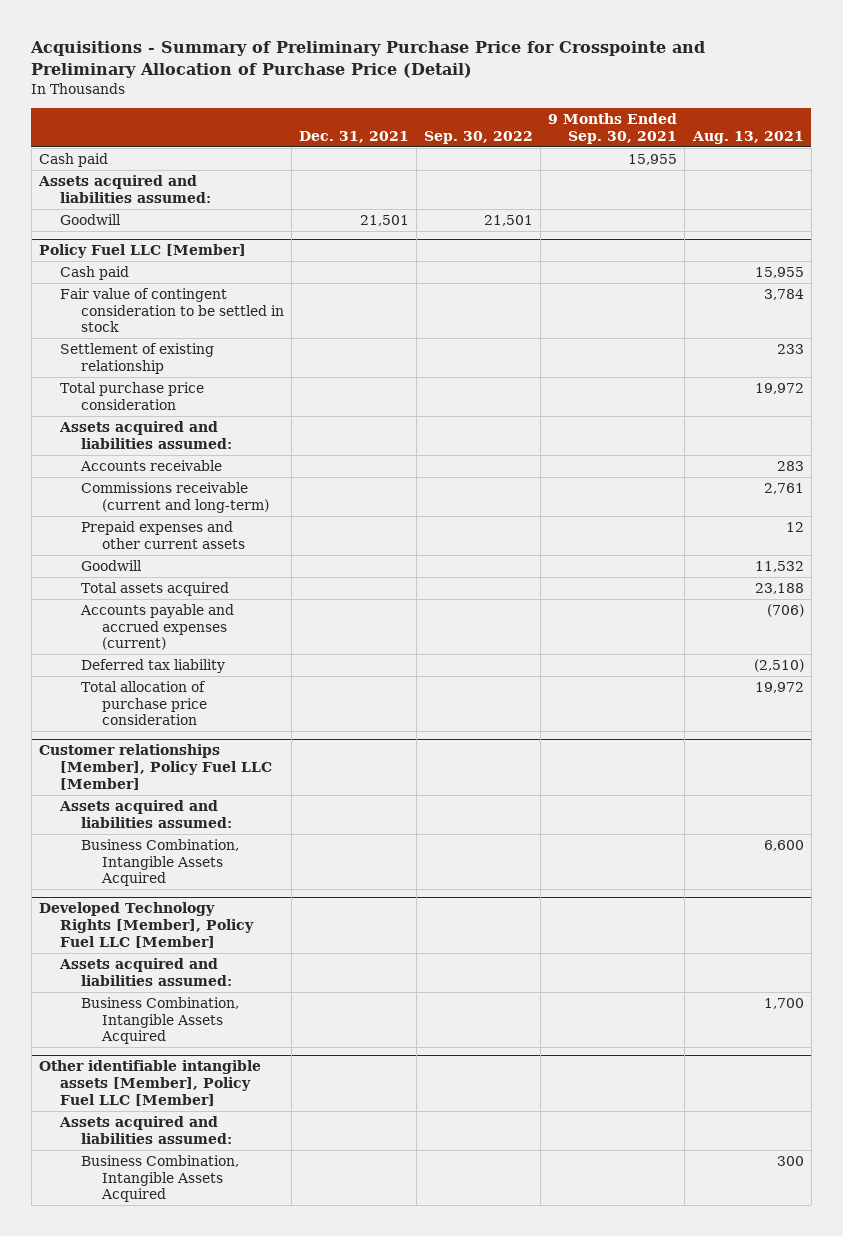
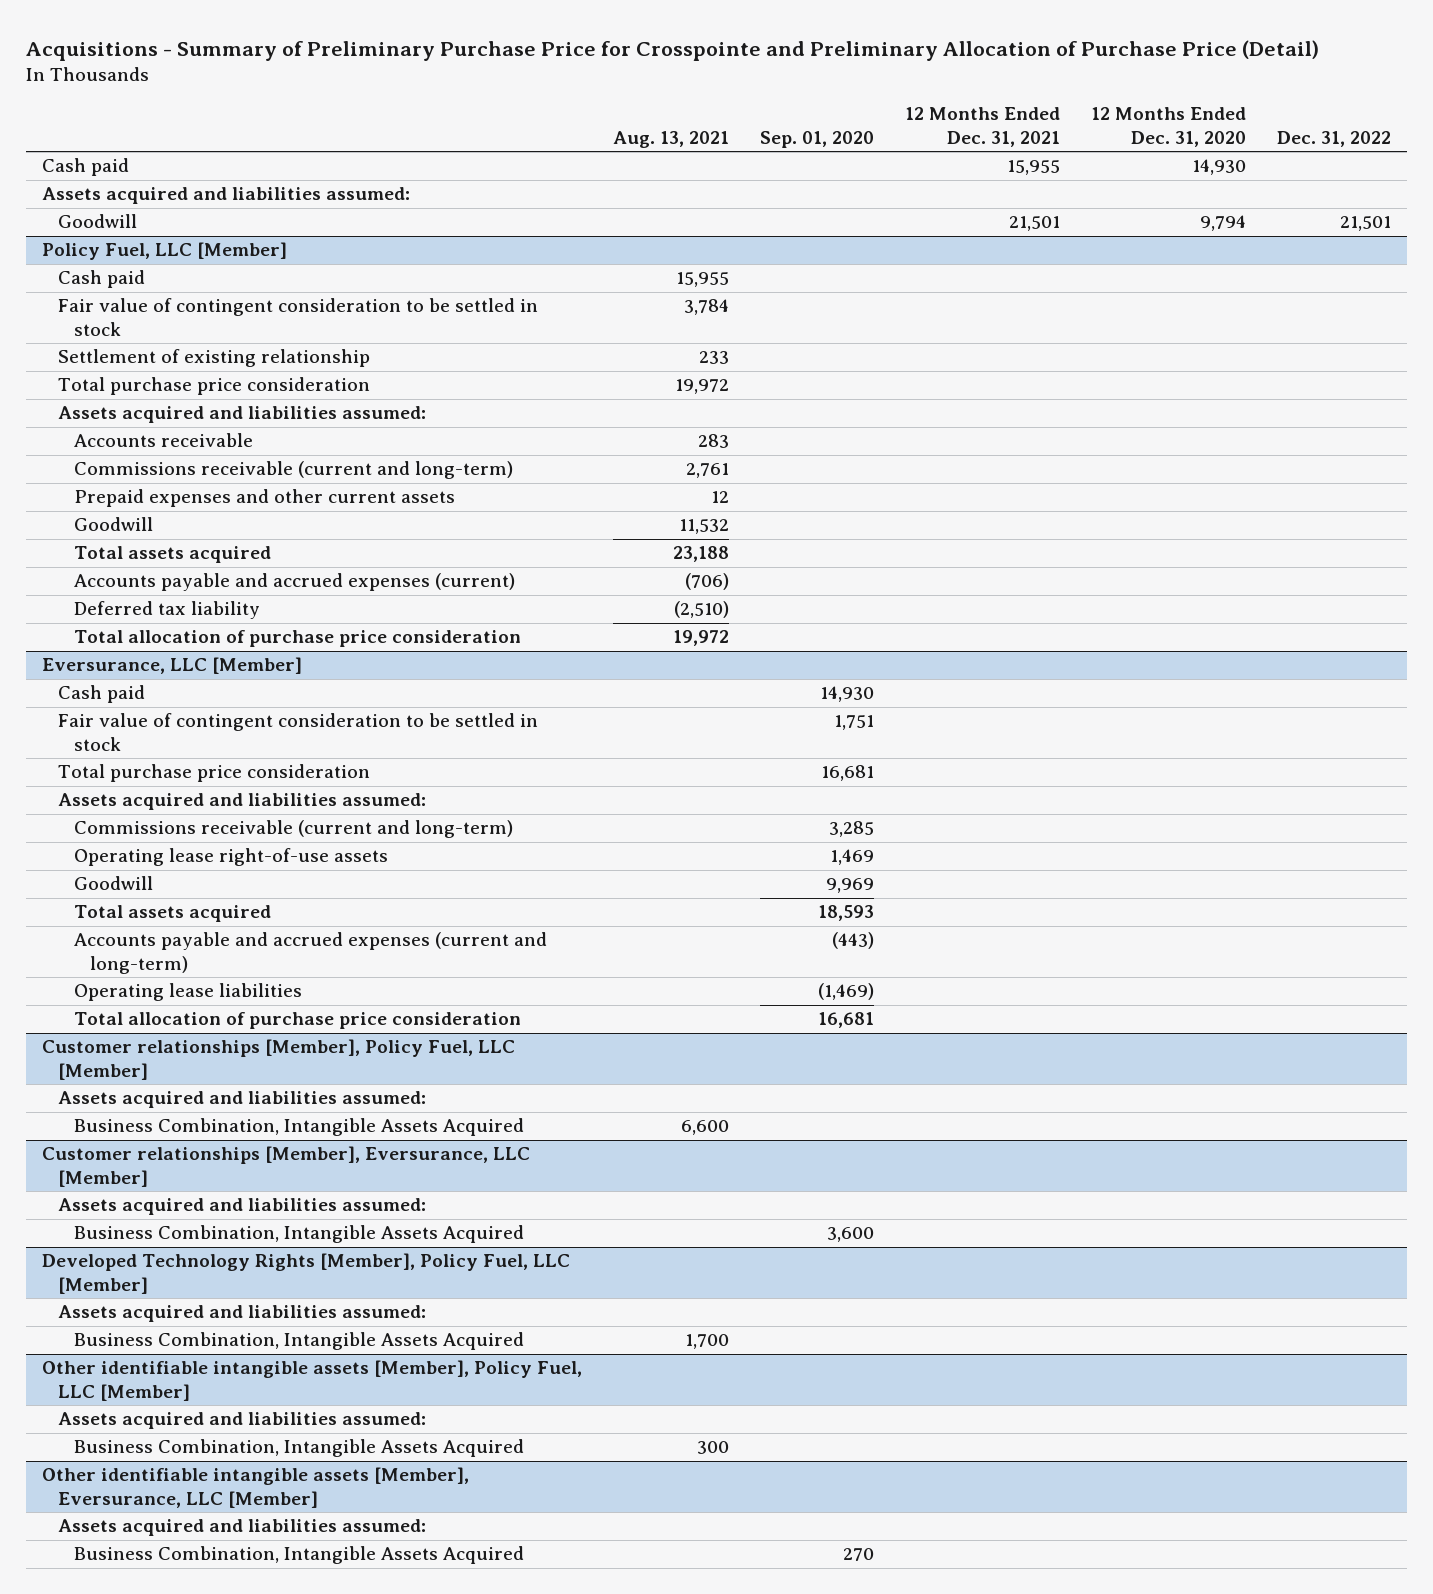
[298,130,409,143] Dec. 31, 2021 -> none
[424,130,534,144] Sep. 30, 2022 -> none
[548,113,678,144] 9 Months Ended Sep. 30, 2021 -> none
none -> [760,130,875,148] Sep. 01, 2020
none -> [905,107,1061,147] 12 Months Ended Dec. 31, 2021
none -> [1091,107,1247,147] 12 Months Ended Dec. 31, 2020
none -> [1277,130,1392,147] Dec. 31, 2022
[38,244,246,259] Policy Fuel LLC [Member] -> [41,242,287,261] Policy Fuel, LLC [Member]
none -> [41,657,302,675] Eversurance, LLC [Member]
none -> [58,685,146,704] Cash paid
none -> [58,713,539,751] Fair value of contingent consideration to be settled in stock
none -> [58,764,371,783] Total purchase price consideration
none -> [58,793,427,811] Assets acquired and liabilities assumed:
none -> [74,820,514,839] Commissions receivable (current and long-term)
none -> [74,848,389,867] Operating lease right-of-use assets
none -> [74,876,154,891] Goodwill
none -> [74,905,272,923] Total assets acquired
none -> [74,932,548,974] Accounts payable and accrued expenses (current and long-term)
none -> [74,983,303,1002] Operating lease liabilities
none -> [74,1012,522,1030] Total allocation of purchase price consideration
[38,744,272,790] Customer relationships [Member], Policy Fuel LLC [Member] -> [41,1039,515,1080] Customer relationships [Member], Policy Fuel, LLC [Member]
none -> [41,1146,530,1187] Customer relationships [Member], Eversurance, LLC [Member]
none -> [58,1198,427,1216] Assets acquired and liabilities assumed:
none -> [74,1225,525,1244] Business Combination, Intangible Assets Acquired
[38,902,254,948] Developed Technology Rights [Member], Policy Fuel LLC [Member] -> [41,1253,570,1294] Developed Technology Rights [Member], Policy Fuel, LLC [Member]
[38,1060,261,1106] Other identifiable intangible assets [Member], Policy Fuel LLC [Member] -> [41,1360,582,1401] Other identifiable intangible assets [Member], Policy Fuel, LLC [Member]
none -> [41,1467,469,1508] Other identifiable intangible assets [Member], Eversurance, LLC [Member]
none -> [58,1519,427,1537] Assets acquired and liabilities assumed:
none -> [74,1546,525,1565] Business Combination, Intangible Assets Acquired

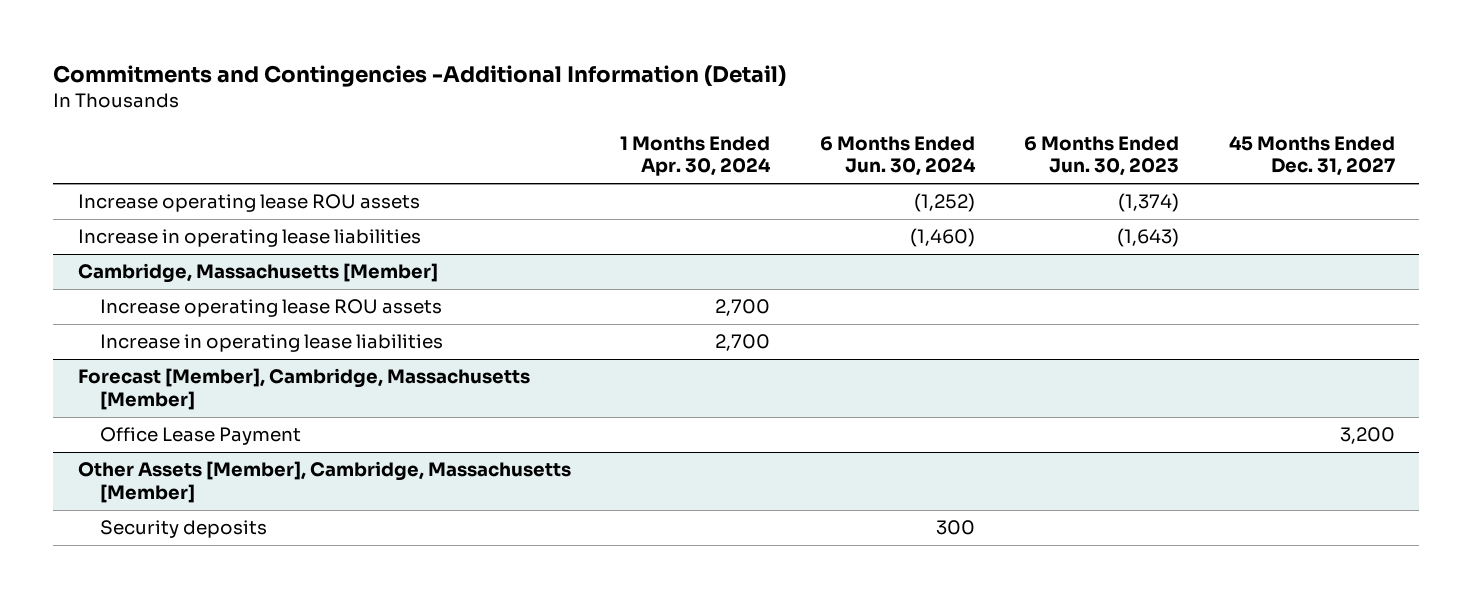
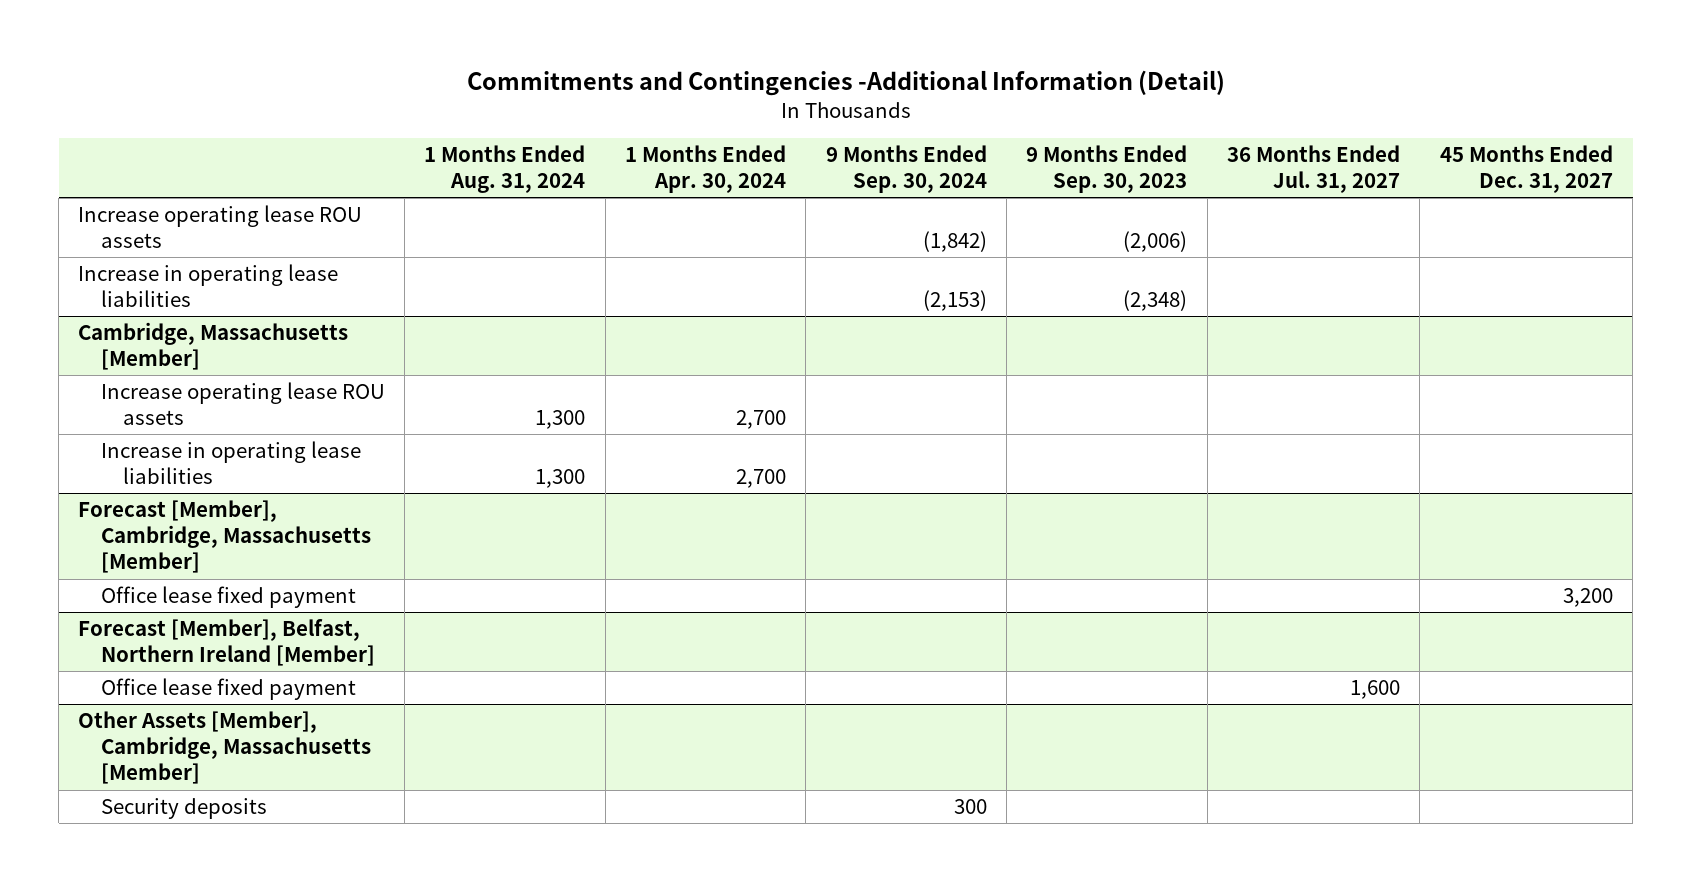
[819,135,976,177] 6 Months Ended Jun. 30, 2024 -> none
[1024,135,1180,177] 6 Months Ended Jun. 30, 2023 -> none
none -> [424,144,586,194] 1 Months Ended Aug. 31, 2024
none -> [825,144,987,194] 9 Months Ended Sep. 30, 2024
none -> [1026,144,1188,194] 9 Months Ended Sep. 30, 2023
none -> [1227,144,1401,194] 36 Months Ended Jul. 31, 2027
[100,427,302,446] Office Lease Payment -> [100,586,356,609] Office lease fixed payment
none -> [78,619,375,667] Forecast [Member], Belfast, Northern Ireland [Member]
none -> [100,678,356,701] Office lease fixed payment

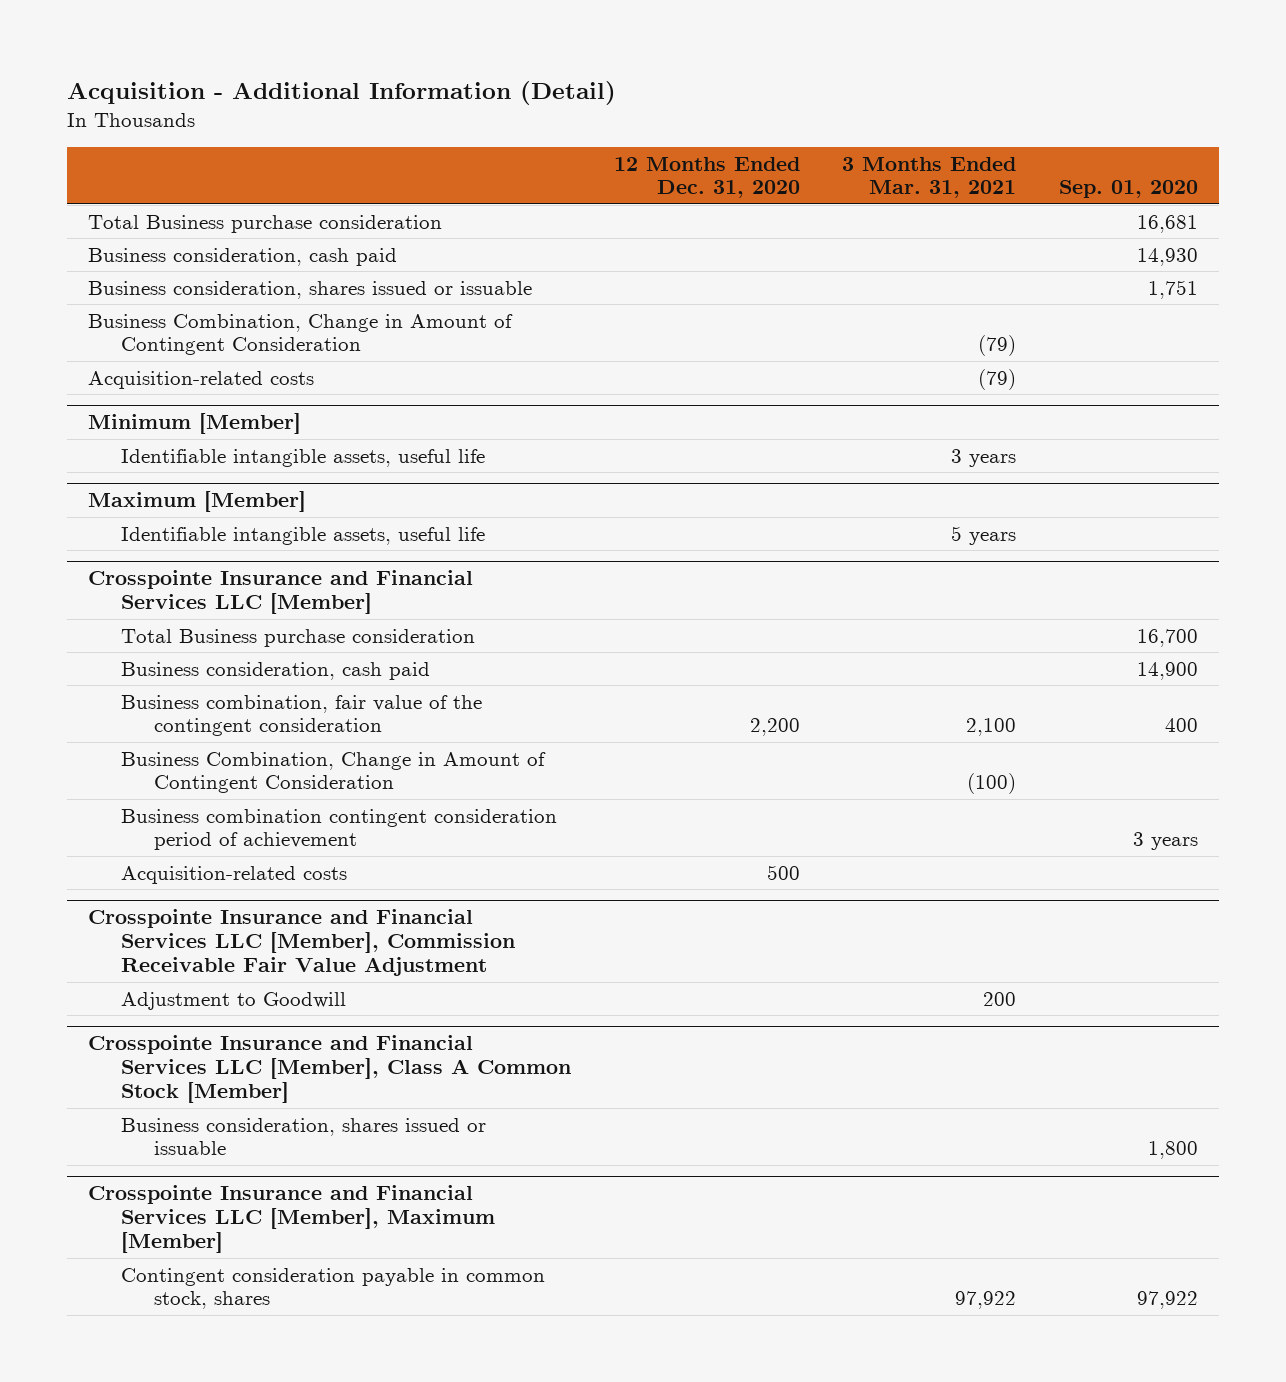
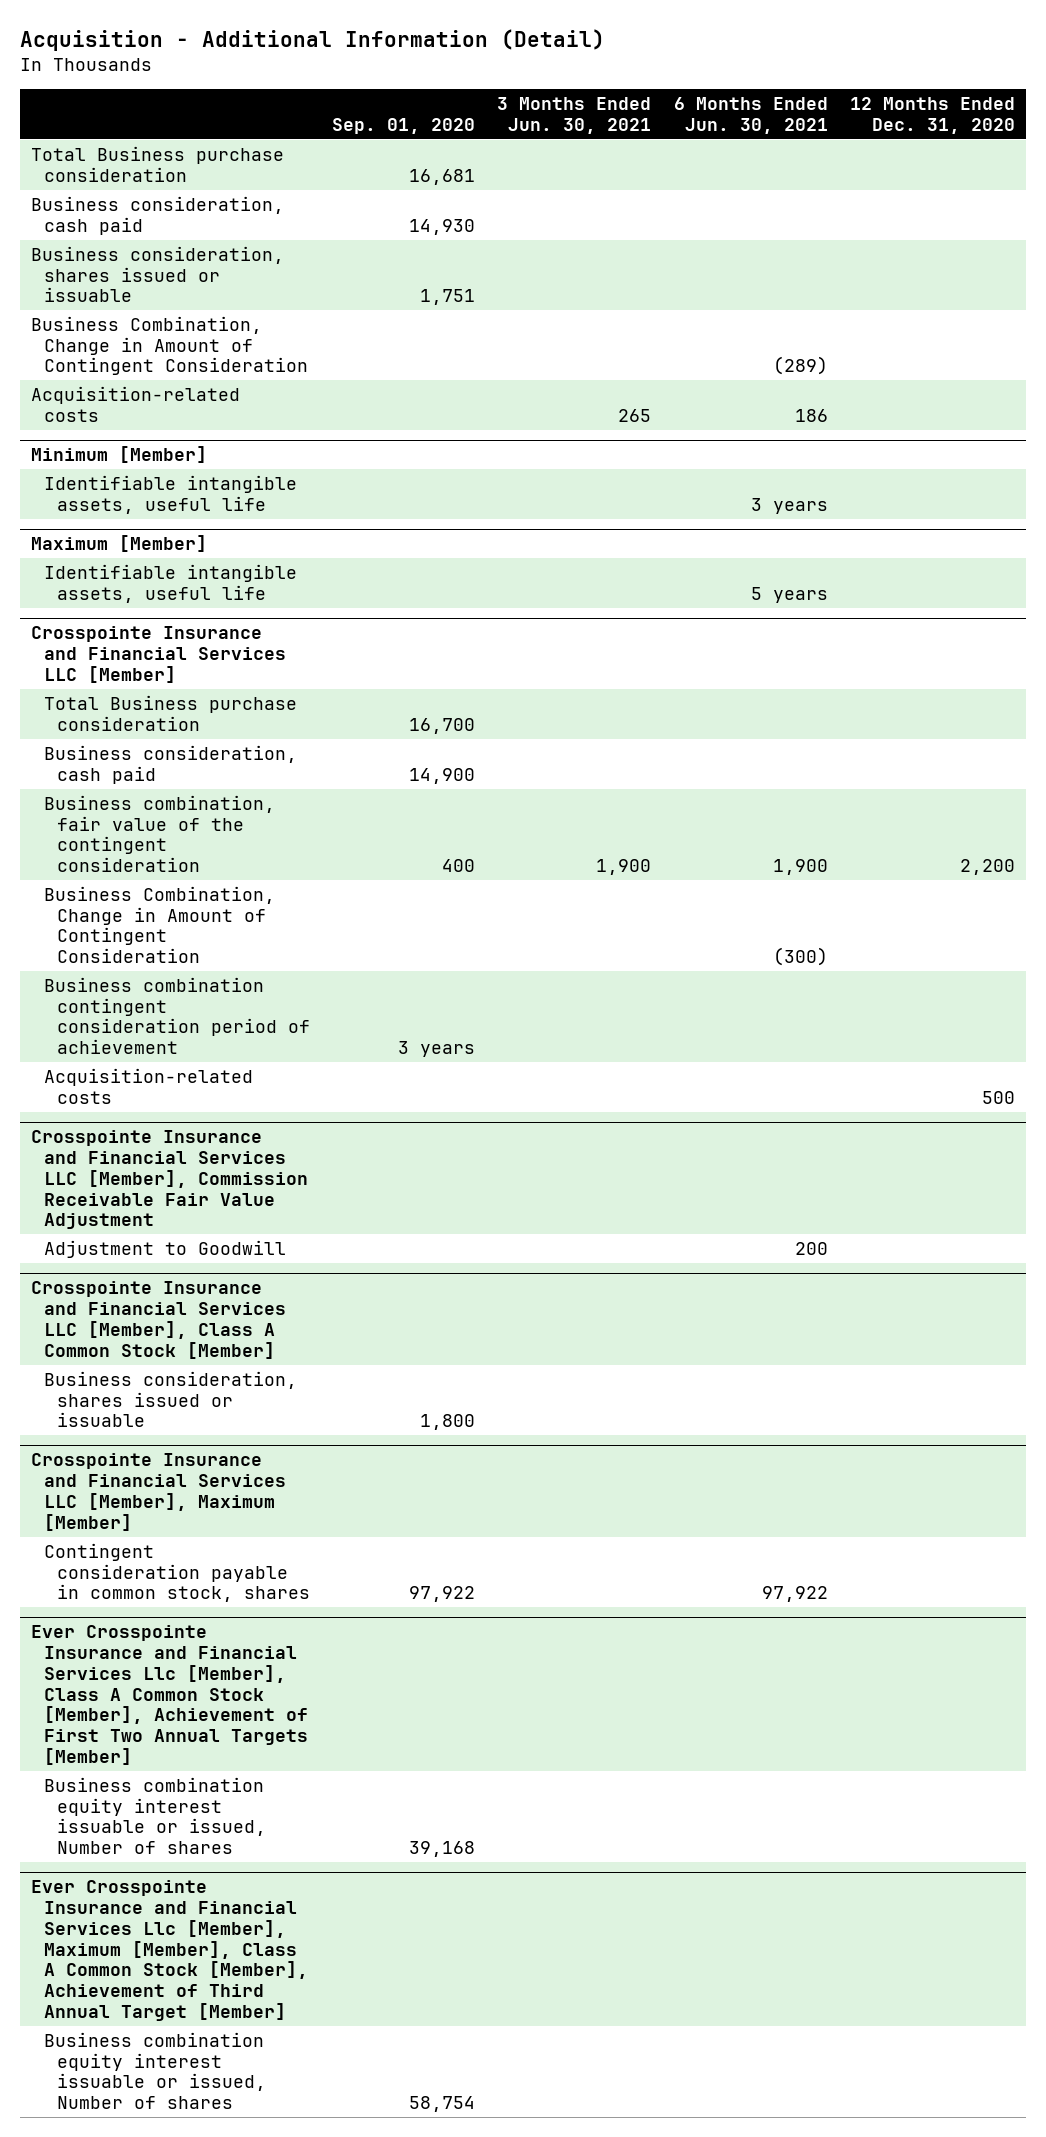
[842,156,1017,199] 3 Months Ended Mar. 31, 2021 -> none
none -> [497,97,652,134] 3 Months Ended Jun. 30, 2021
none -> [673,97,828,134] 6 Months Ended Jun. 30, 2021
none -> [30,1625,308,1765] Ever Crosspointe Insurance and Financial Services Llc [Member], Class A Common Stock [Member], Achievement of First Two Annual Targets [Member]
none -> [43,1777,266,1855] Business combination equity interest issuable or issued, Number of shares
none -> [30,1880,308,2021] Ever Crosspointe Insurance and Financial Services Llc [Member], Maximum [Member], Class A Common Stock [Member], Achievement of Third Annual Target [Member]
none -> [43,2032,266,2110] Business combination equity interest issuable or issued, Number of shares

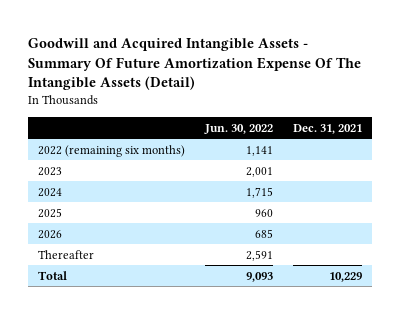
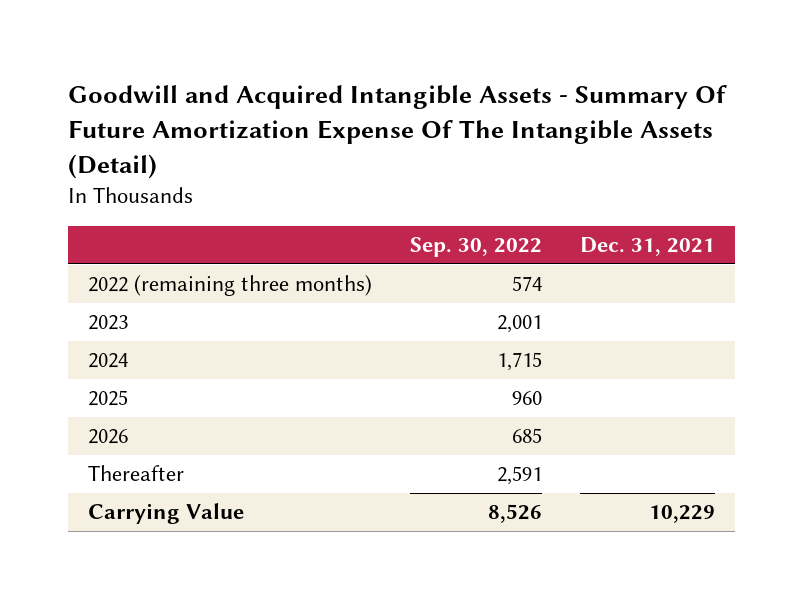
[204,123,274,134] Jun. 30, 2022 -> none
none -> [410,237,543,258] Sep. 30, 2022
[38,144,186,157] 2022 (remaining six months) -> [87,275,372,297] 2022 (remaining three months)
[38,270,68,280] Total -> [87,503,244,525] Carrying Value

